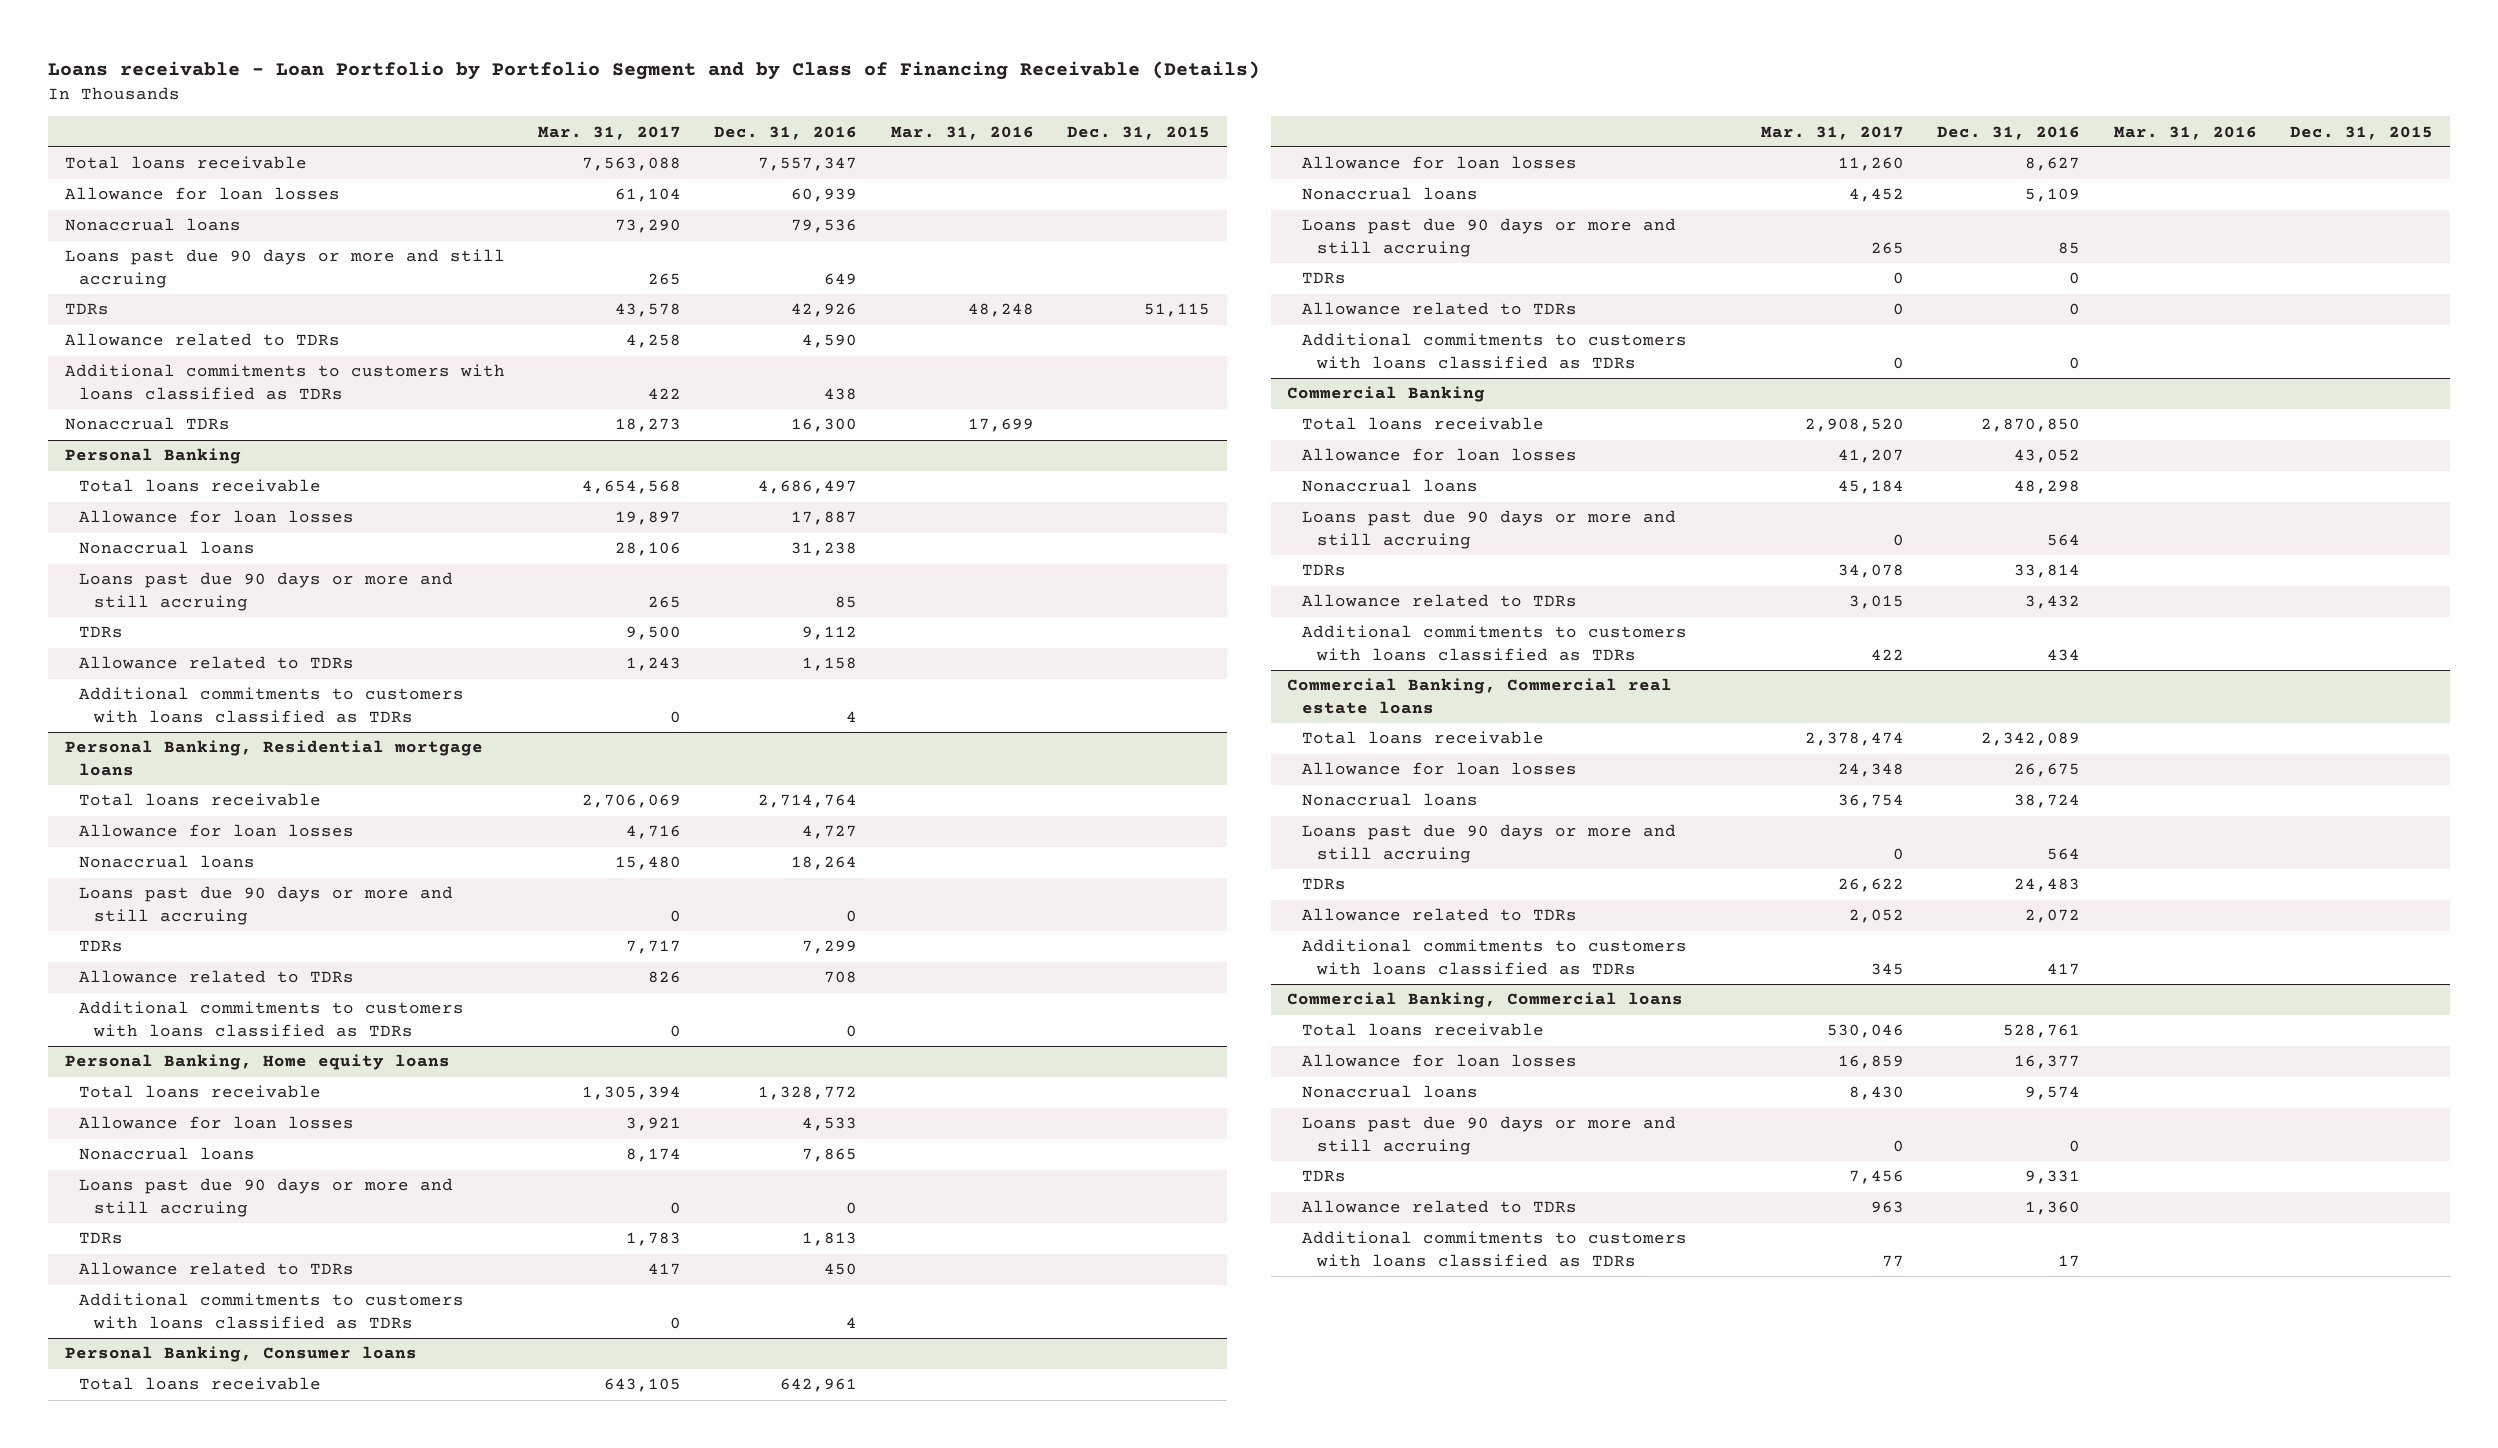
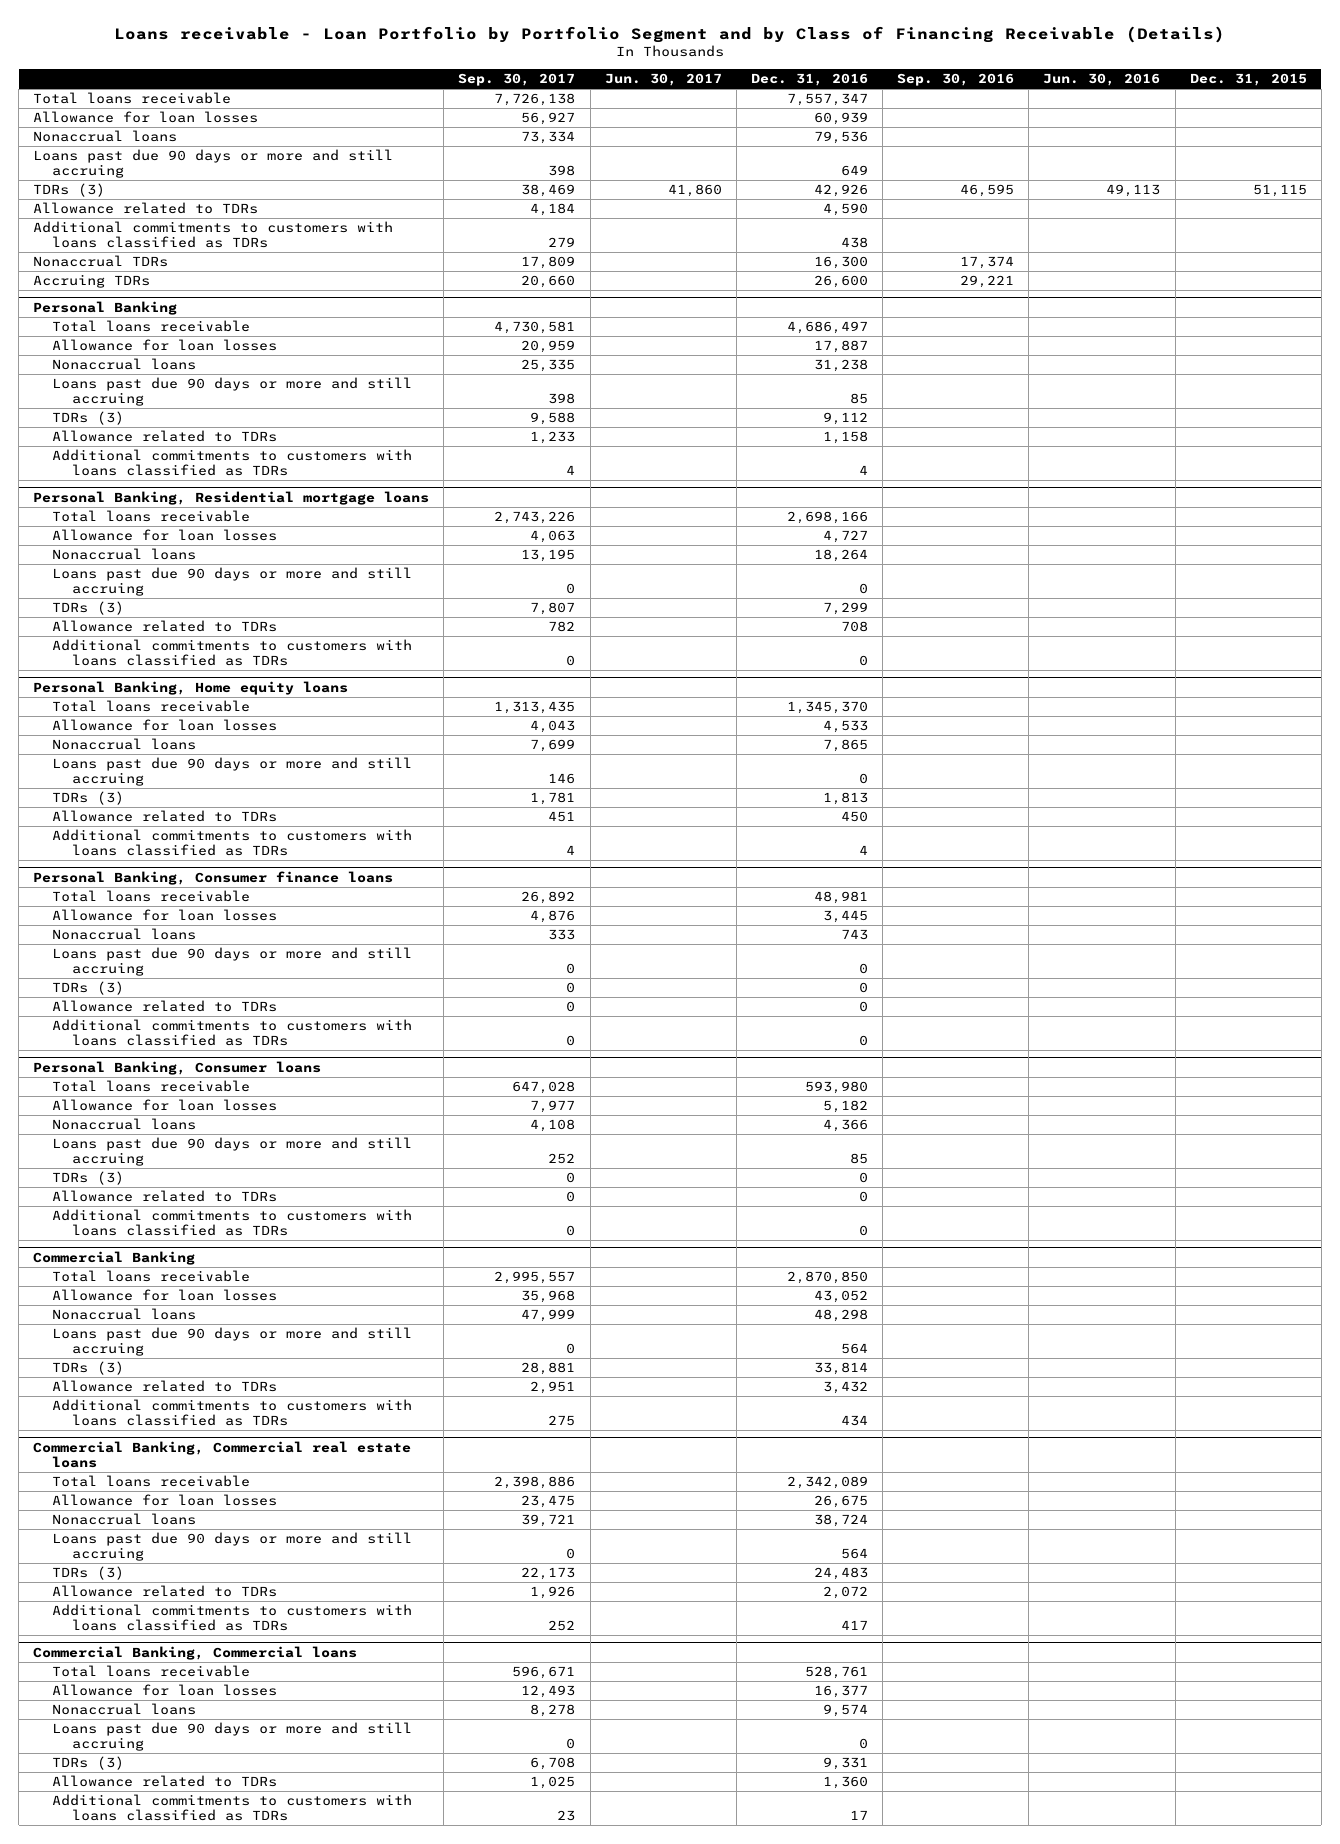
[537,125,681,140] Mar. 31, 2017 -> none
[890,125,1034,140] Mar. 31, 2016 -> none
none -> [458,73,576,87] Sep. 30, 2017
none -> [604,73,722,87] Jun. 30, 2017
none -> [897,73,1015,87] Sep. 30, 2016
none -> [1043,73,1161,87] Jun. 30, 2016
[64,303,109,316] TDRs -> [33,183,106,198] TDRs (3)
none -> [33,274,151,289] Accruing TDRs
[79,626,124,639] TDRs -> [52,411,125,426] TDRs (3)
[758,794,858,809] 2,714,764 -> [786,511,868,525] 2,698,166
[79,940,124,953] TDRs -> [52,601,125,616] TDRs (3)
[758,1086,858,1101] 1,328,772 -> [786,701,868,715] 1,345,370
[79,1232,124,1245] TDRs -> [52,791,125,806] TDRs (3)
none -> [33,870,394,885] Personal Banking, Consumer finance loans
none -> [52,890,251,903] Total loans receivable
none -> [52,909,278,922] Allowance for loan losses
none -> [52,928,197,941] Nonaccrual loans
none -> [52,947,413,977] Loans past due 90 days or more and still accruing
none -> [52,981,125,996] TDRs (3)
none -> [52,1000,278,1013] Allowance related to TDRs
none -> [52,1019,413,1047] Additional commitments to customers with loans classified as TDRs
[780,1378,858,1393] 642,961 -> [804,1081,868,1095] 593,980
[2025,157,2081,172] 8,627 -> [822,1100,868,1114] 5,182
[2025,188,2081,203] 5,109 -> [822,1119,868,1133] 4,366
[1302,272,1347,285] TDRs -> [52,1171,125,1186] TDRs (3)
[1302,564,1347,577] TDRs -> [52,1361,125,1376] TDRs (3)
[1302,878,1347,891] TDRs -> [52,1566,125,1581] TDRs (3)
[1302,1170,1347,1183] TDRs -> [52,1756,125,1771] TDRs (3)

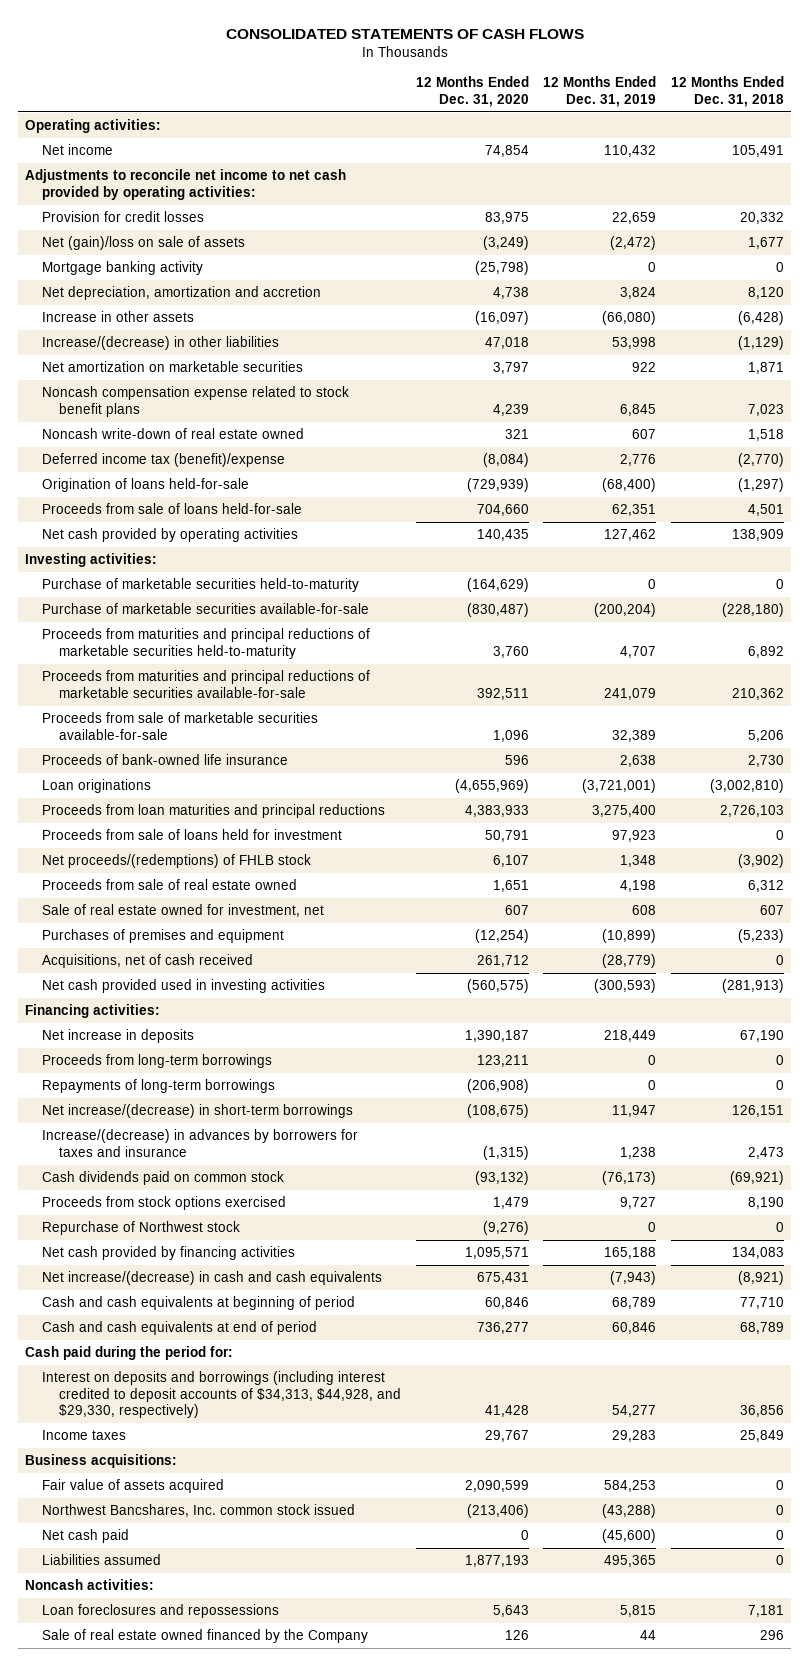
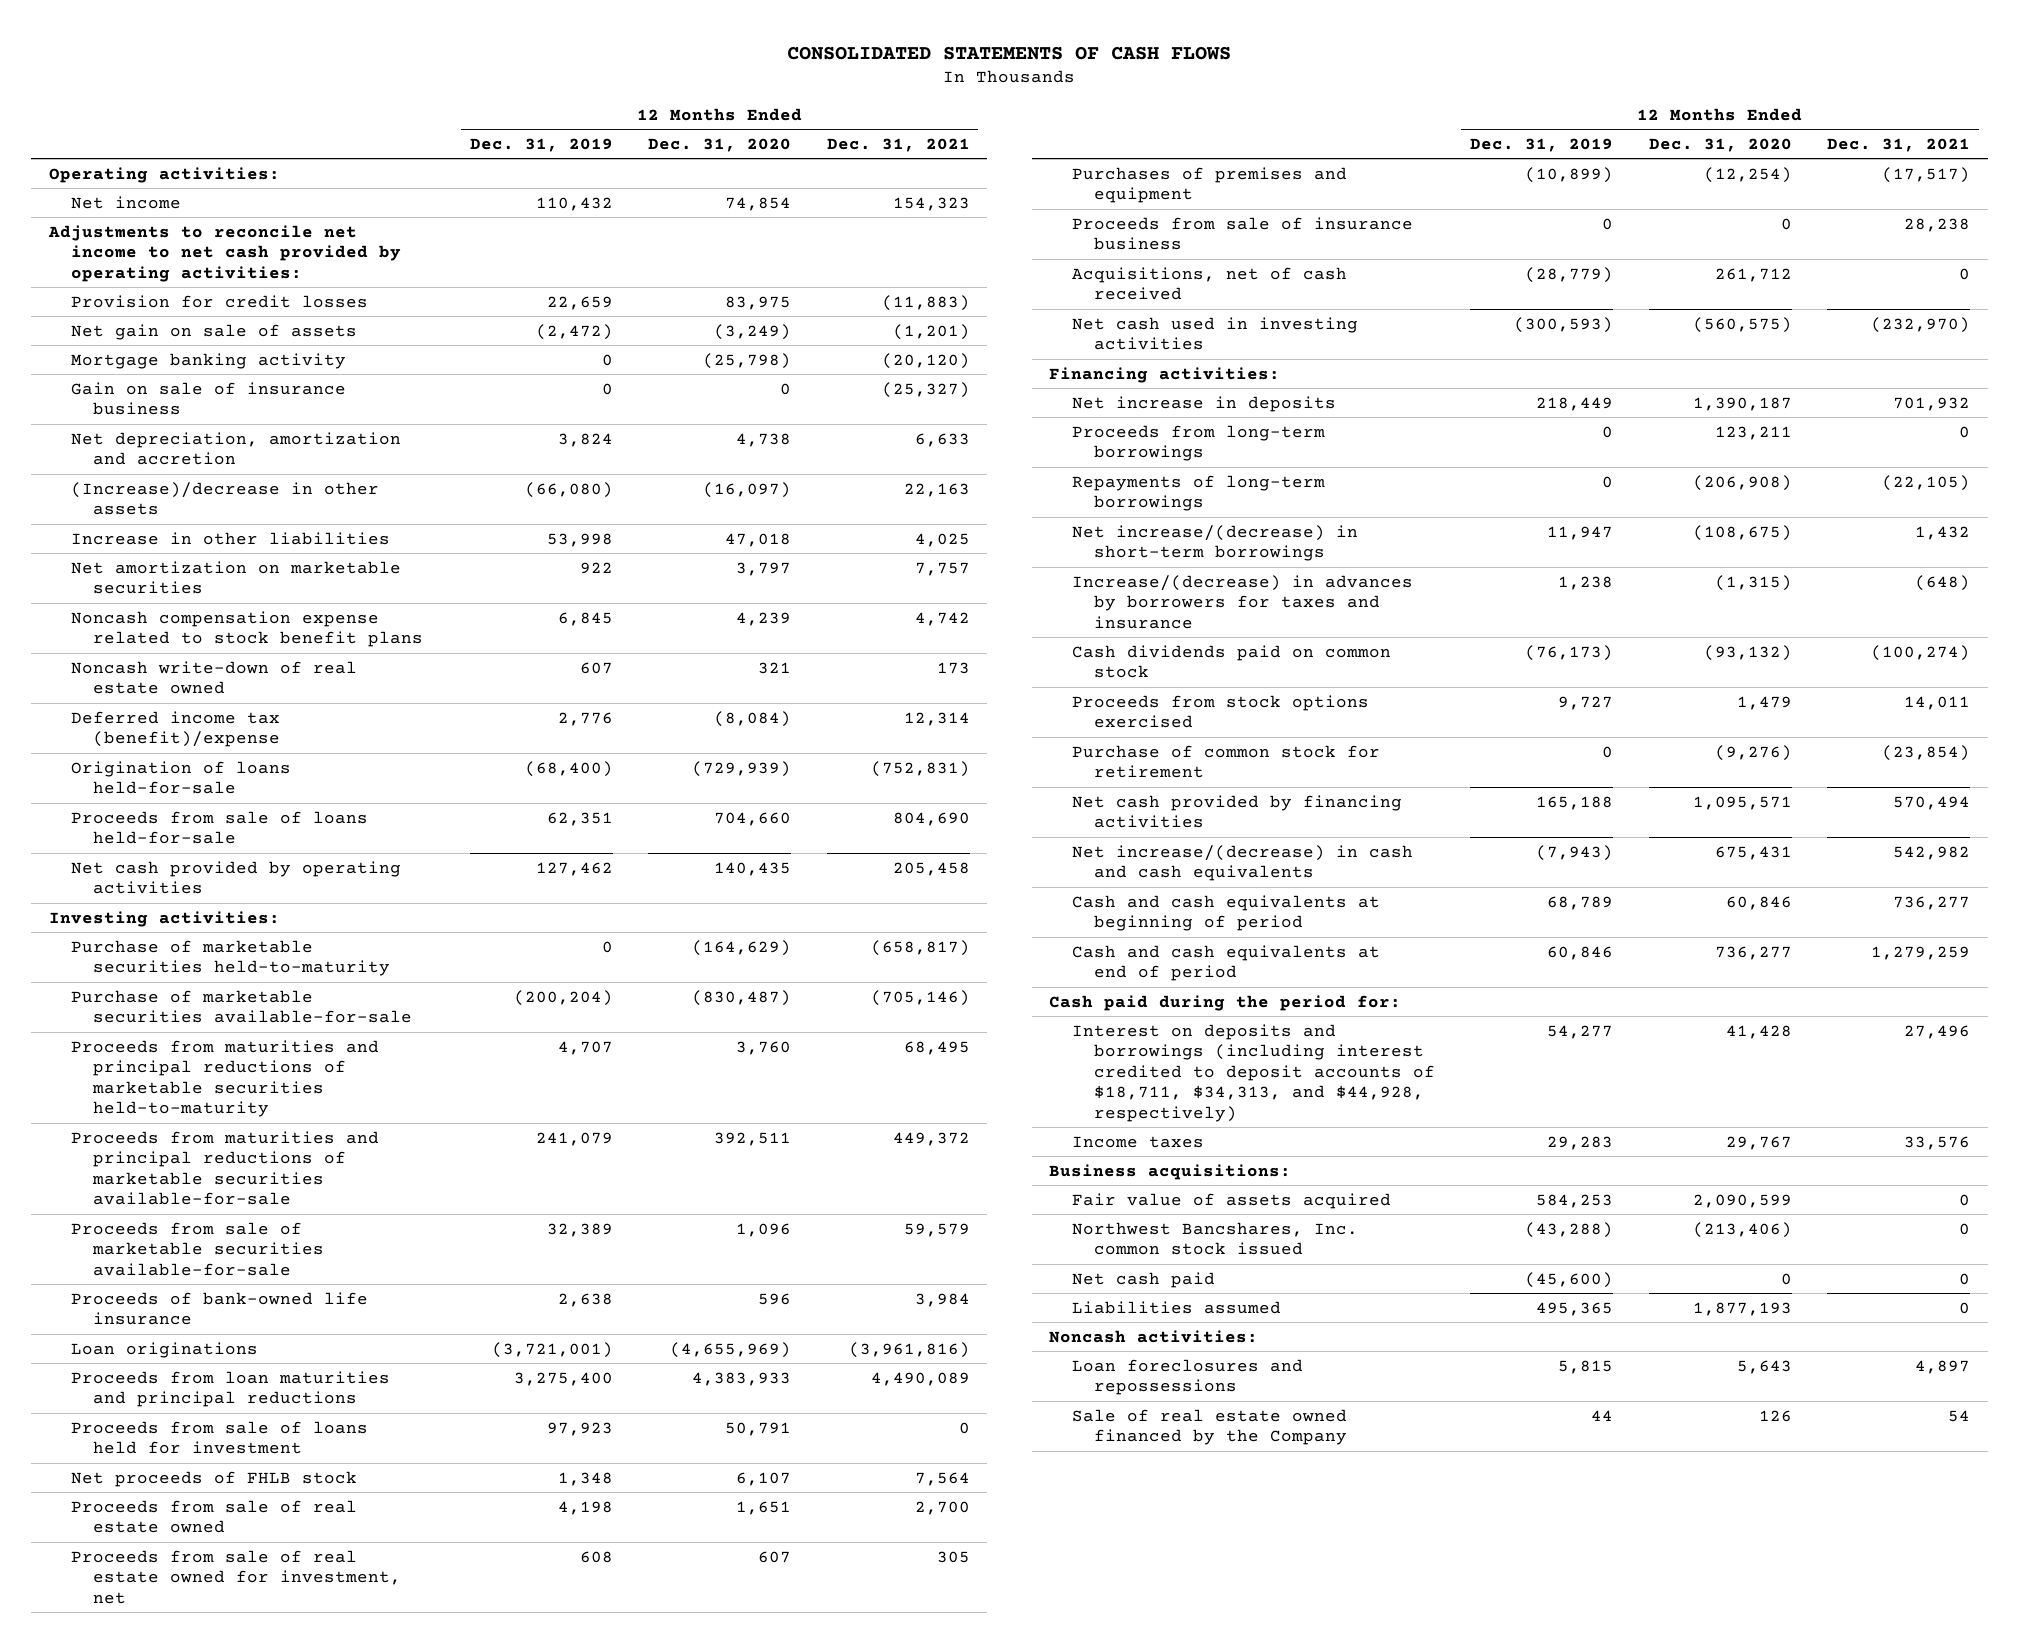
[671,76,785,107] 12 Months Ended Dec. 31, 2018 -> none
none -> [826,137,970,152] Dec. 31, 2021
[42,236,246,251] Net (gain)/loss on sale of assets -> [71,323,358,340] Net gain on sale of assets
none -> [71,381,347,416] Gain on sale of insurance business
[42,311,195,323] Increase in other assets -> [71,481,380,516] (Increase)/decrease in other assets
[42,336,280,351] Increase/(decrease) in other liabilities -> [71,531,391,545] Increase in other liabilities
[42,854,312,869] Net proceeds/(redemptions) of FHLB stock -> [71,1470,358,1487] Net proceeds of FHLB stock
[42,904,325,918] Sale of real estate owned for investment, net -> [71,1549,402,1604] Proceeds from sale of real estate owned for investment, net
none -> [1071,216,1413,251] Proceeds from sale of insurance business
[42,979,326,994] Net cash provided used in investing activities -> [1071,316,1358,351] Net cash used in investing activities
[42,1221,241,1236] Repurchase of Northwest stock -> [1071,744,1380,779] Purchase of common stock for retirement
[42,1371,402,1419] Interest on deposits and borrowings (including interest credited to deposit accounts of $34,313, $44,928, and $29,330, respectively) -> [1071,1023,1435,1123] Interest on deposits and borrowings (including interest credited to deposit accounts of $18,711, $34,313, and $44,928, respectively)

